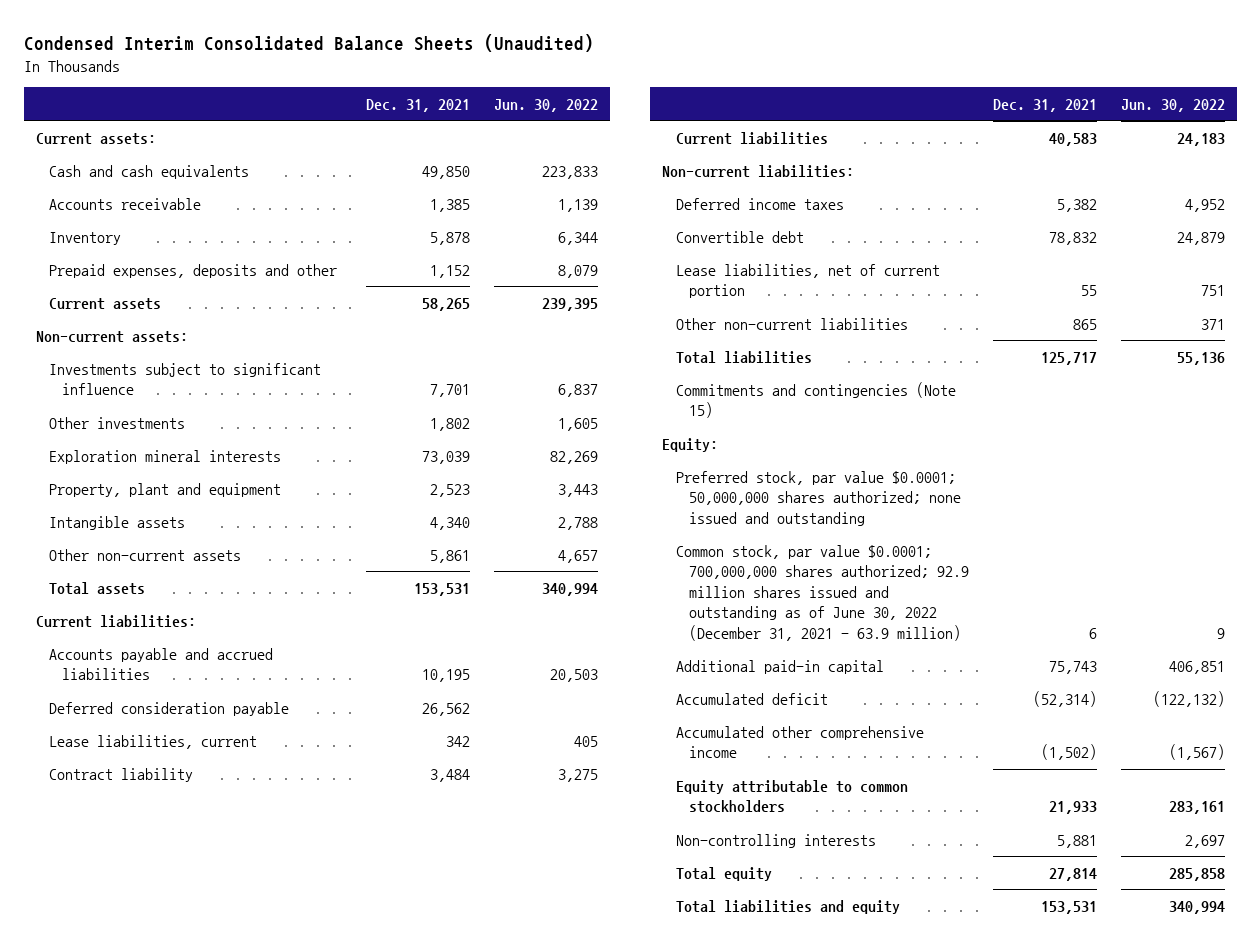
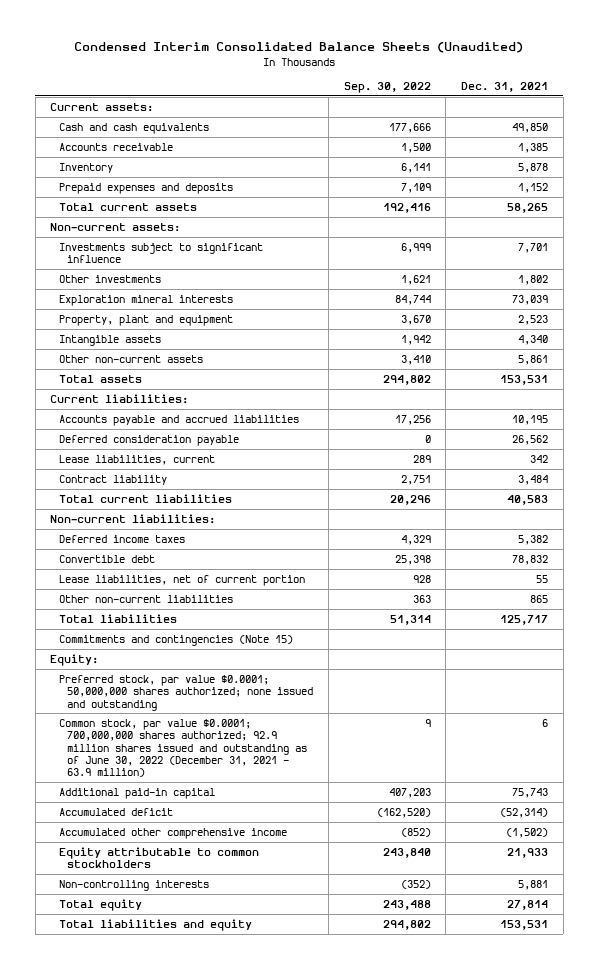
[494,98,599,112] Jun. 30, 2022 -> none
none -> [343,82,431,94] Sep. 30, 2022
[49,263,338,278] Prepaid expenses, deposits and other -> [58,182,233,194] Prepaid expenses and deposits
[49,297,162,310] Current assets -> [58,202,197,211] Total current assets
[675,131,828,145] Current liabilities -> [58,493,232,503] Total current liabilities

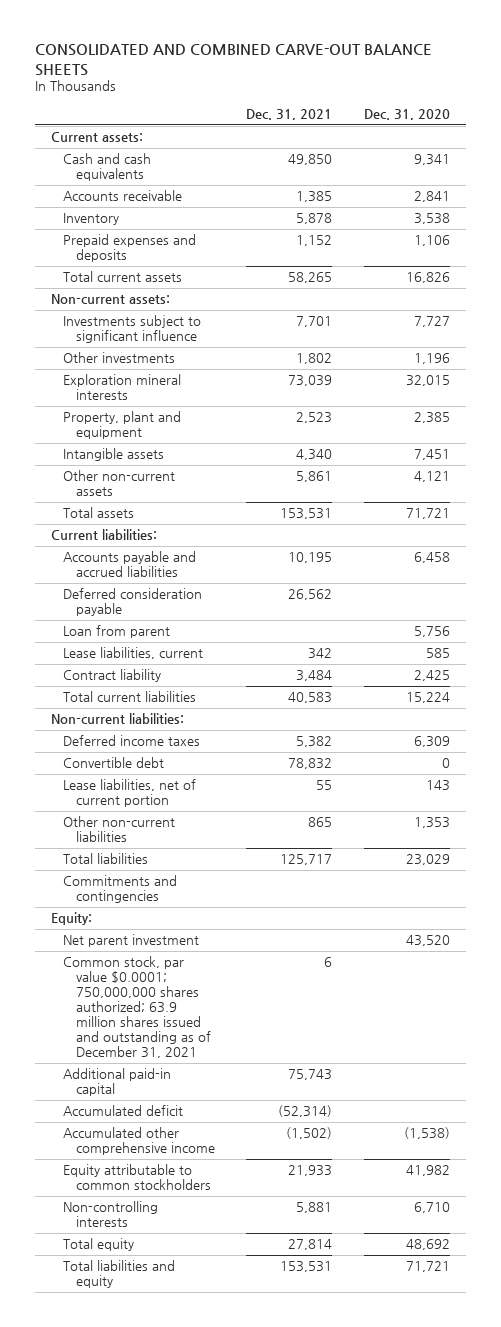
[74,42,524,54] Condensed Interim Consolidated Balance Sheets (Unaudited) -> [35,44,433,76] CONSOLIDATED AND COMBINED CARVE-OUT BALANCE SHEETS
[343,82,431,94] Sep. 30, 2022 -> none
none -> [364,109,451,121] Dec. 31, 2020
none -> [63,625,171,639] Loan from parent
[58,634,293,646] Commitments and contingencies (Note 15) -> [63,875,178,904] Commitments and contingencies
[58,674,314,711] Preferred stock, par value $0.0001; 50,000,000 shares authorized; none issued and outstanding -> none
none -> [63,934,200,948] Net parent investment
[58,718,308,778] Common stock, par value $0.0001; 700,000,000 shares authorized; 92.9 million shares issued and outstanding as of June 30, 2022 (December 31, 2021 - 63.9 million) -> [63,956,211,1059] Common stock, par value $0.0001; 750,000,000 shares authorized; 63.9 million shares issued and outstanding as of December 31, 2021

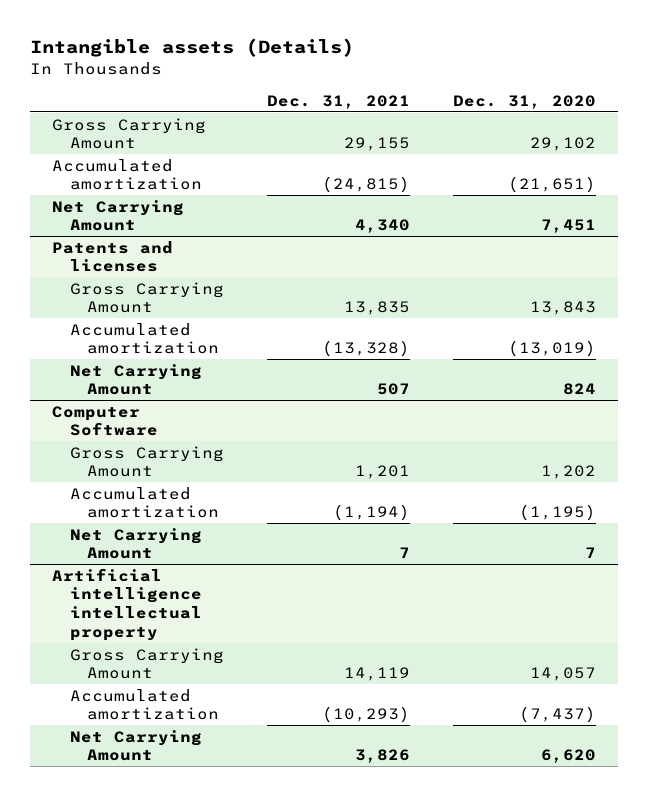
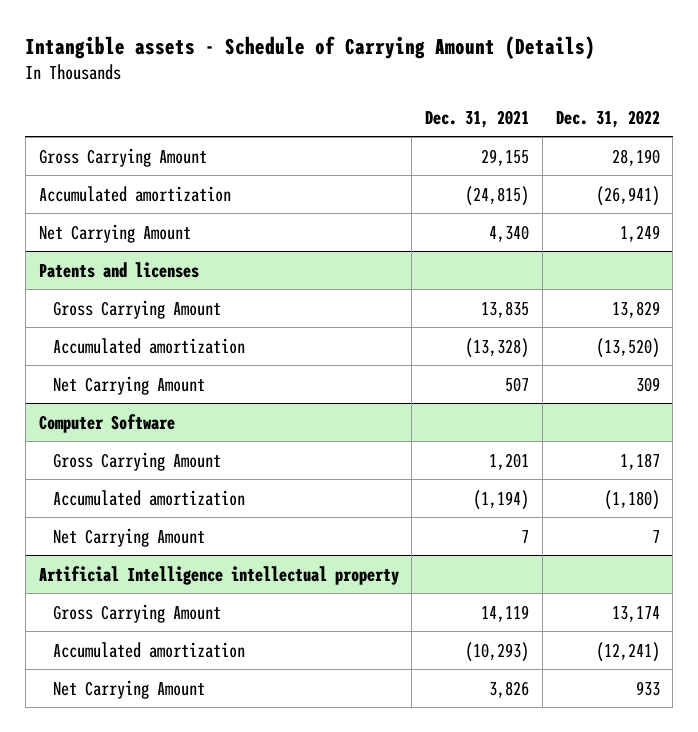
[29,38,354,58] Intangible assets (Details) -> [25,36,596,60] Intangible assets - Schedule of Carrying Amount (Details)
[452,94,596,109] Dec. 31, 2020 -> none
none -> [555,109,660,128] Dec. 31, 2022
[51,567,202,641] Artificial intelligence intellectual property -> [38,565,399,585] Artificial Intelligence intellectual property

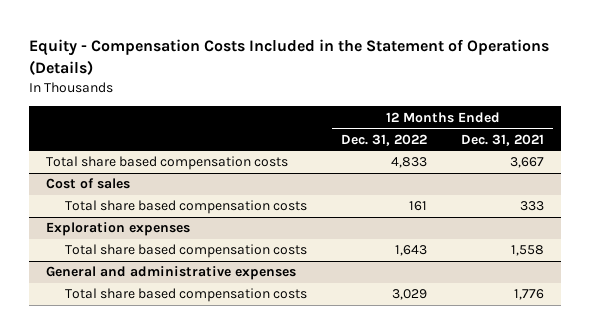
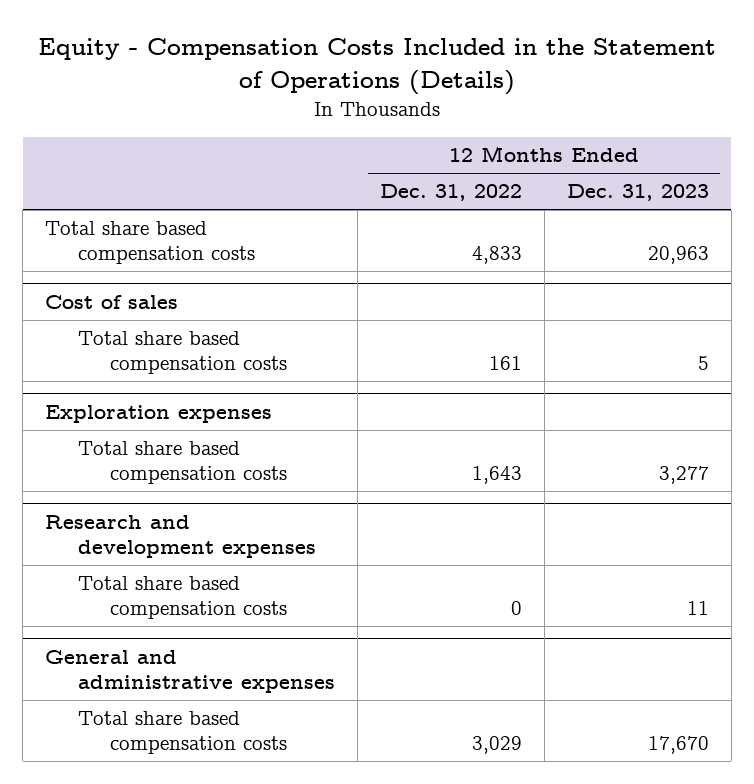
[461,133,545,146] Dec. 31, 2021 -> none
none -> [566,184,709,202] Dec. 31, 2023
none -> [45,514,316,558] Research and development expenses
none -> [77,576,287,620] Total share based compensation costs

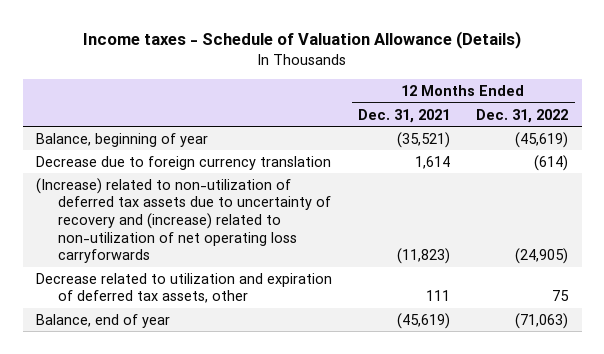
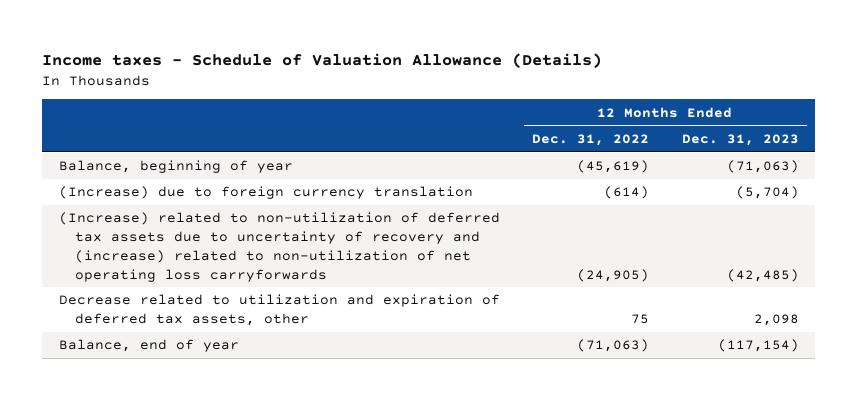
[358,108,451,123] Dec. 31, 2021 -> none
none -> [681,133,799,146] Dec. 31, 2023
[35,155,331,170] Decrease due to foreign currency translation -> [58,186,473,200] (Increase) due to foreign currency translation

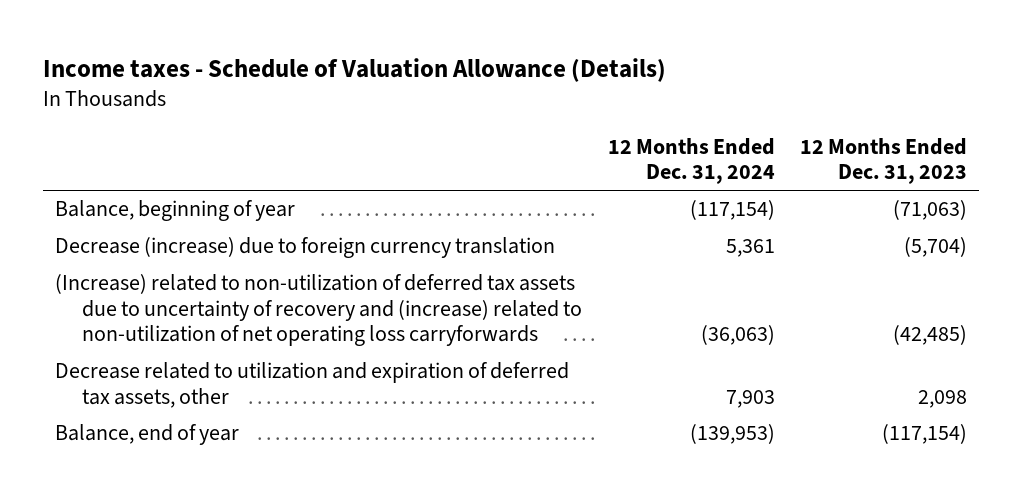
[532,133,650,146] Dec. 31, 2022 -> none
none -> [607,137,775,185] 12 Months Ended Dec. 31, 2024
[58,186,473,200] (Increase) due to foreign currency translation -> [55,237,556,259] Decrease (increase) due to foreign currency translation

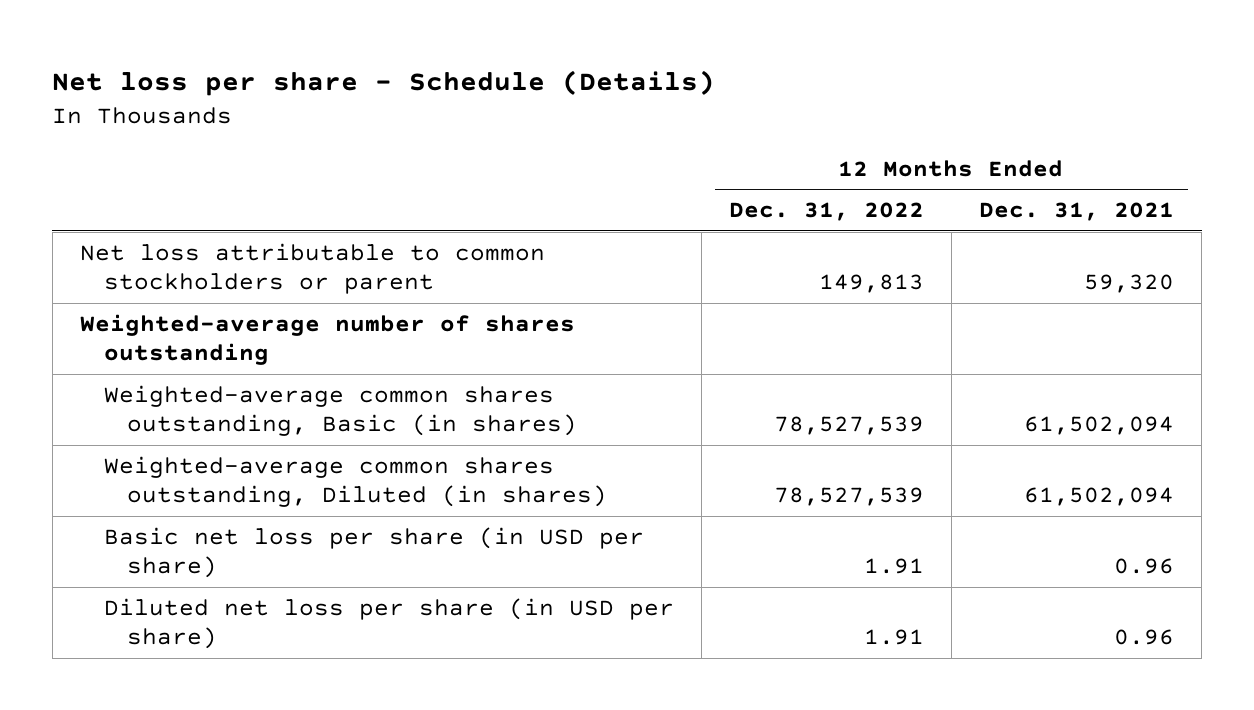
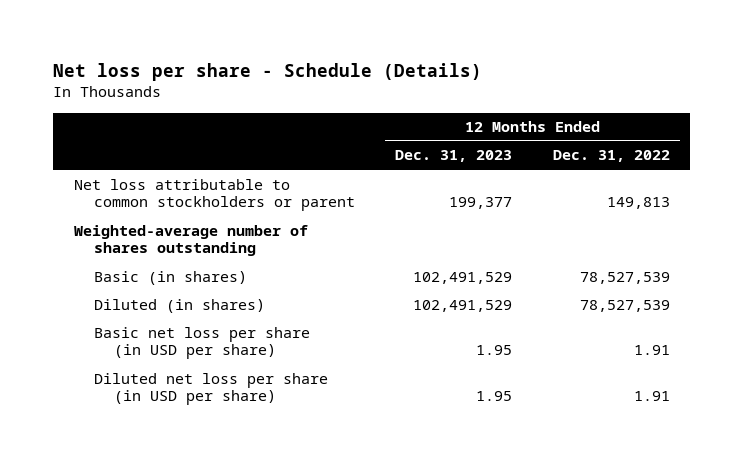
[979,202,1175,222] Dec. 31, 2021 -> none
none -> [395,150,513,163] Dec. 31, 2023
[103,385,578,437] Weighted-average common shares outstanding, Basic (in shares) -> [93,270,247,285] Basic (in shares)
[103,456,608,508] Weighted-average common shares outstanding, Diluted (in shares) -> [93,298,265,313] Diluted (in shares)

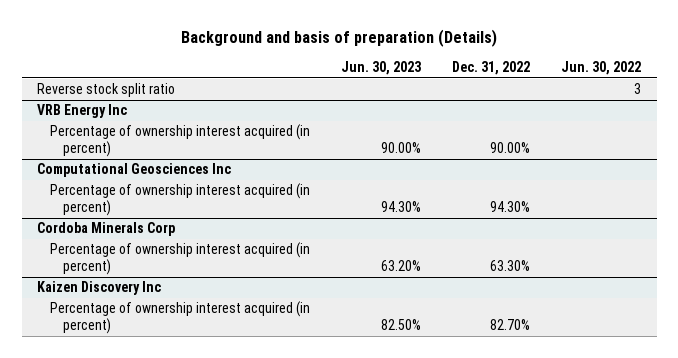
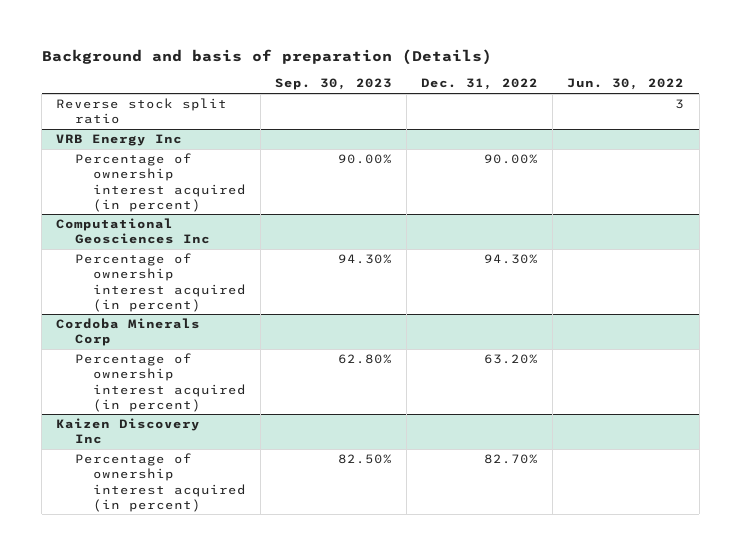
[341,61,422,76] Jun. 30, 2023 -> none
none -> [275,78,393,91] Sep. 30, 2023
[490,260,531,272] 63.30% -> [484,354,539,365] 63.20%

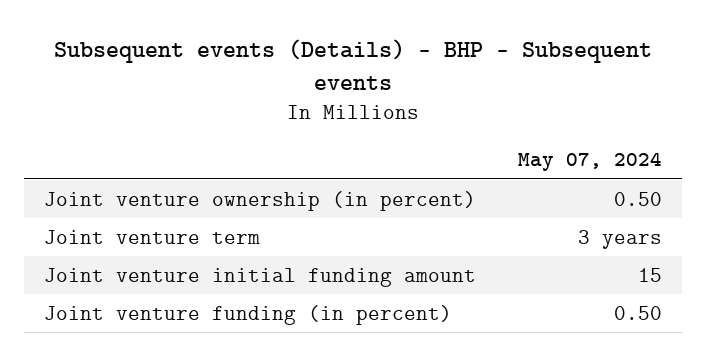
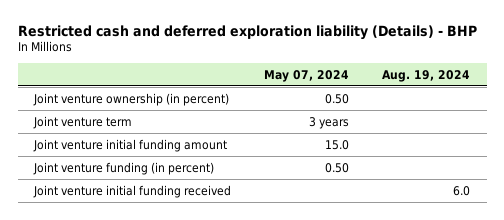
[53,38,652,91] Subsequent events (Details) - BHP - Subsequent events -> [17,24,477,40] Restricted cash and deferred exploration liability (Details) - BHP
none -> [382,69,471,82] Aug. 19, 2024
[637,267,662,282] 15 -> [325,139,350,150] 15.0
none -> [33,184,232,198] Joint venture initial funding received

